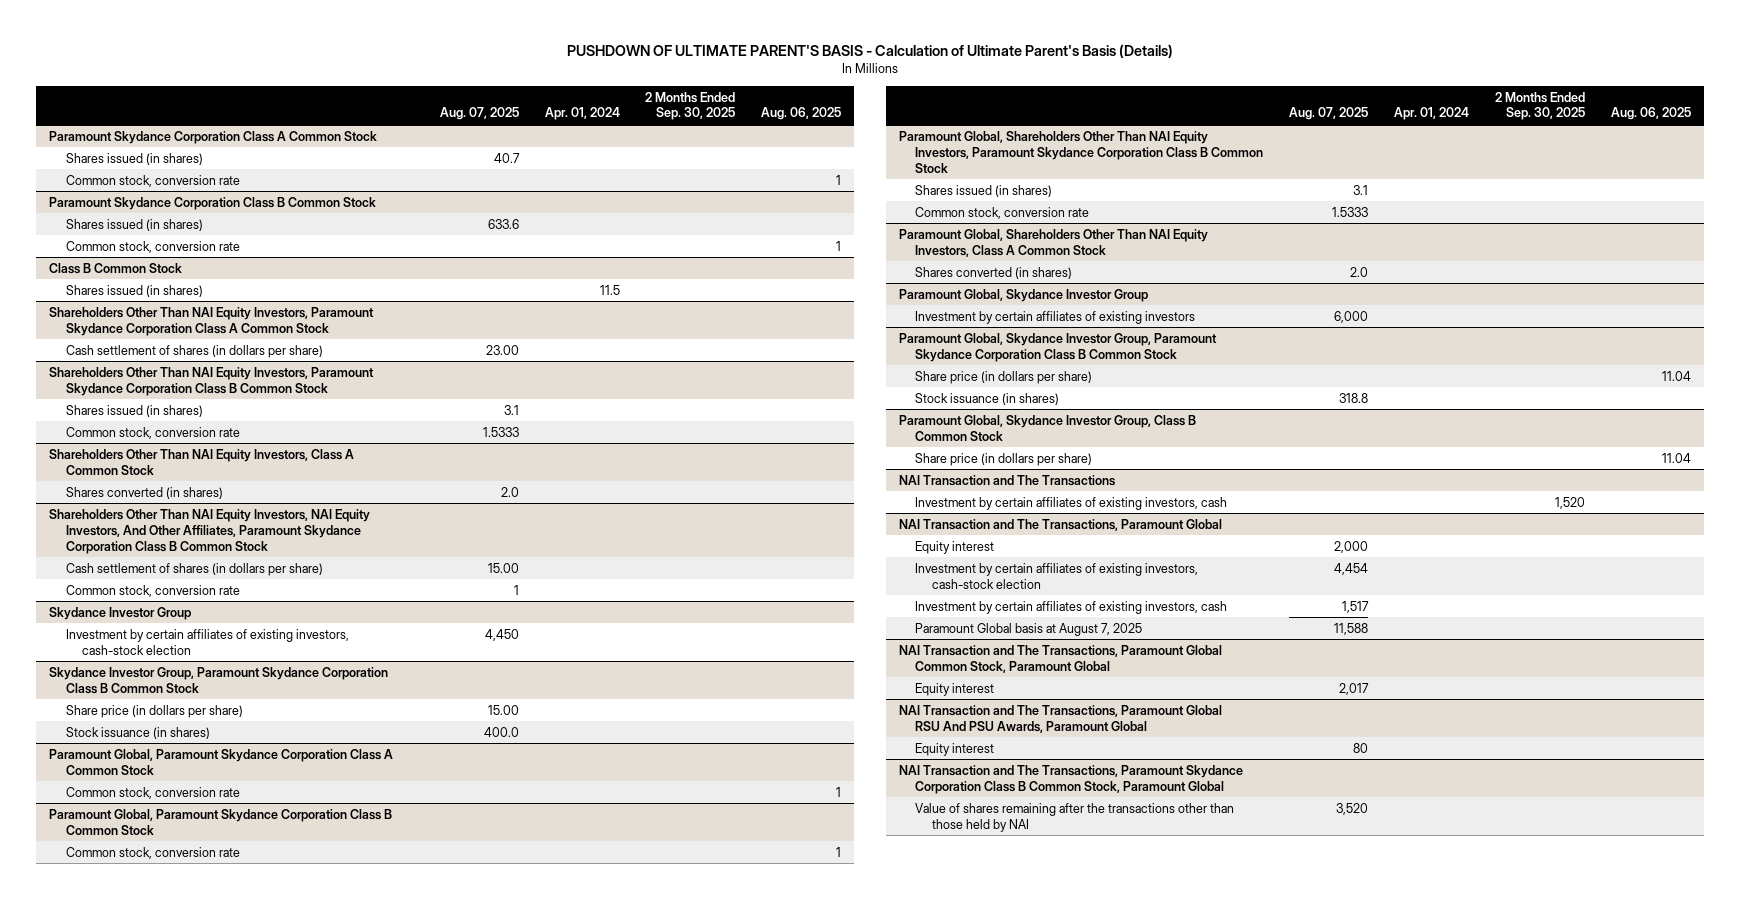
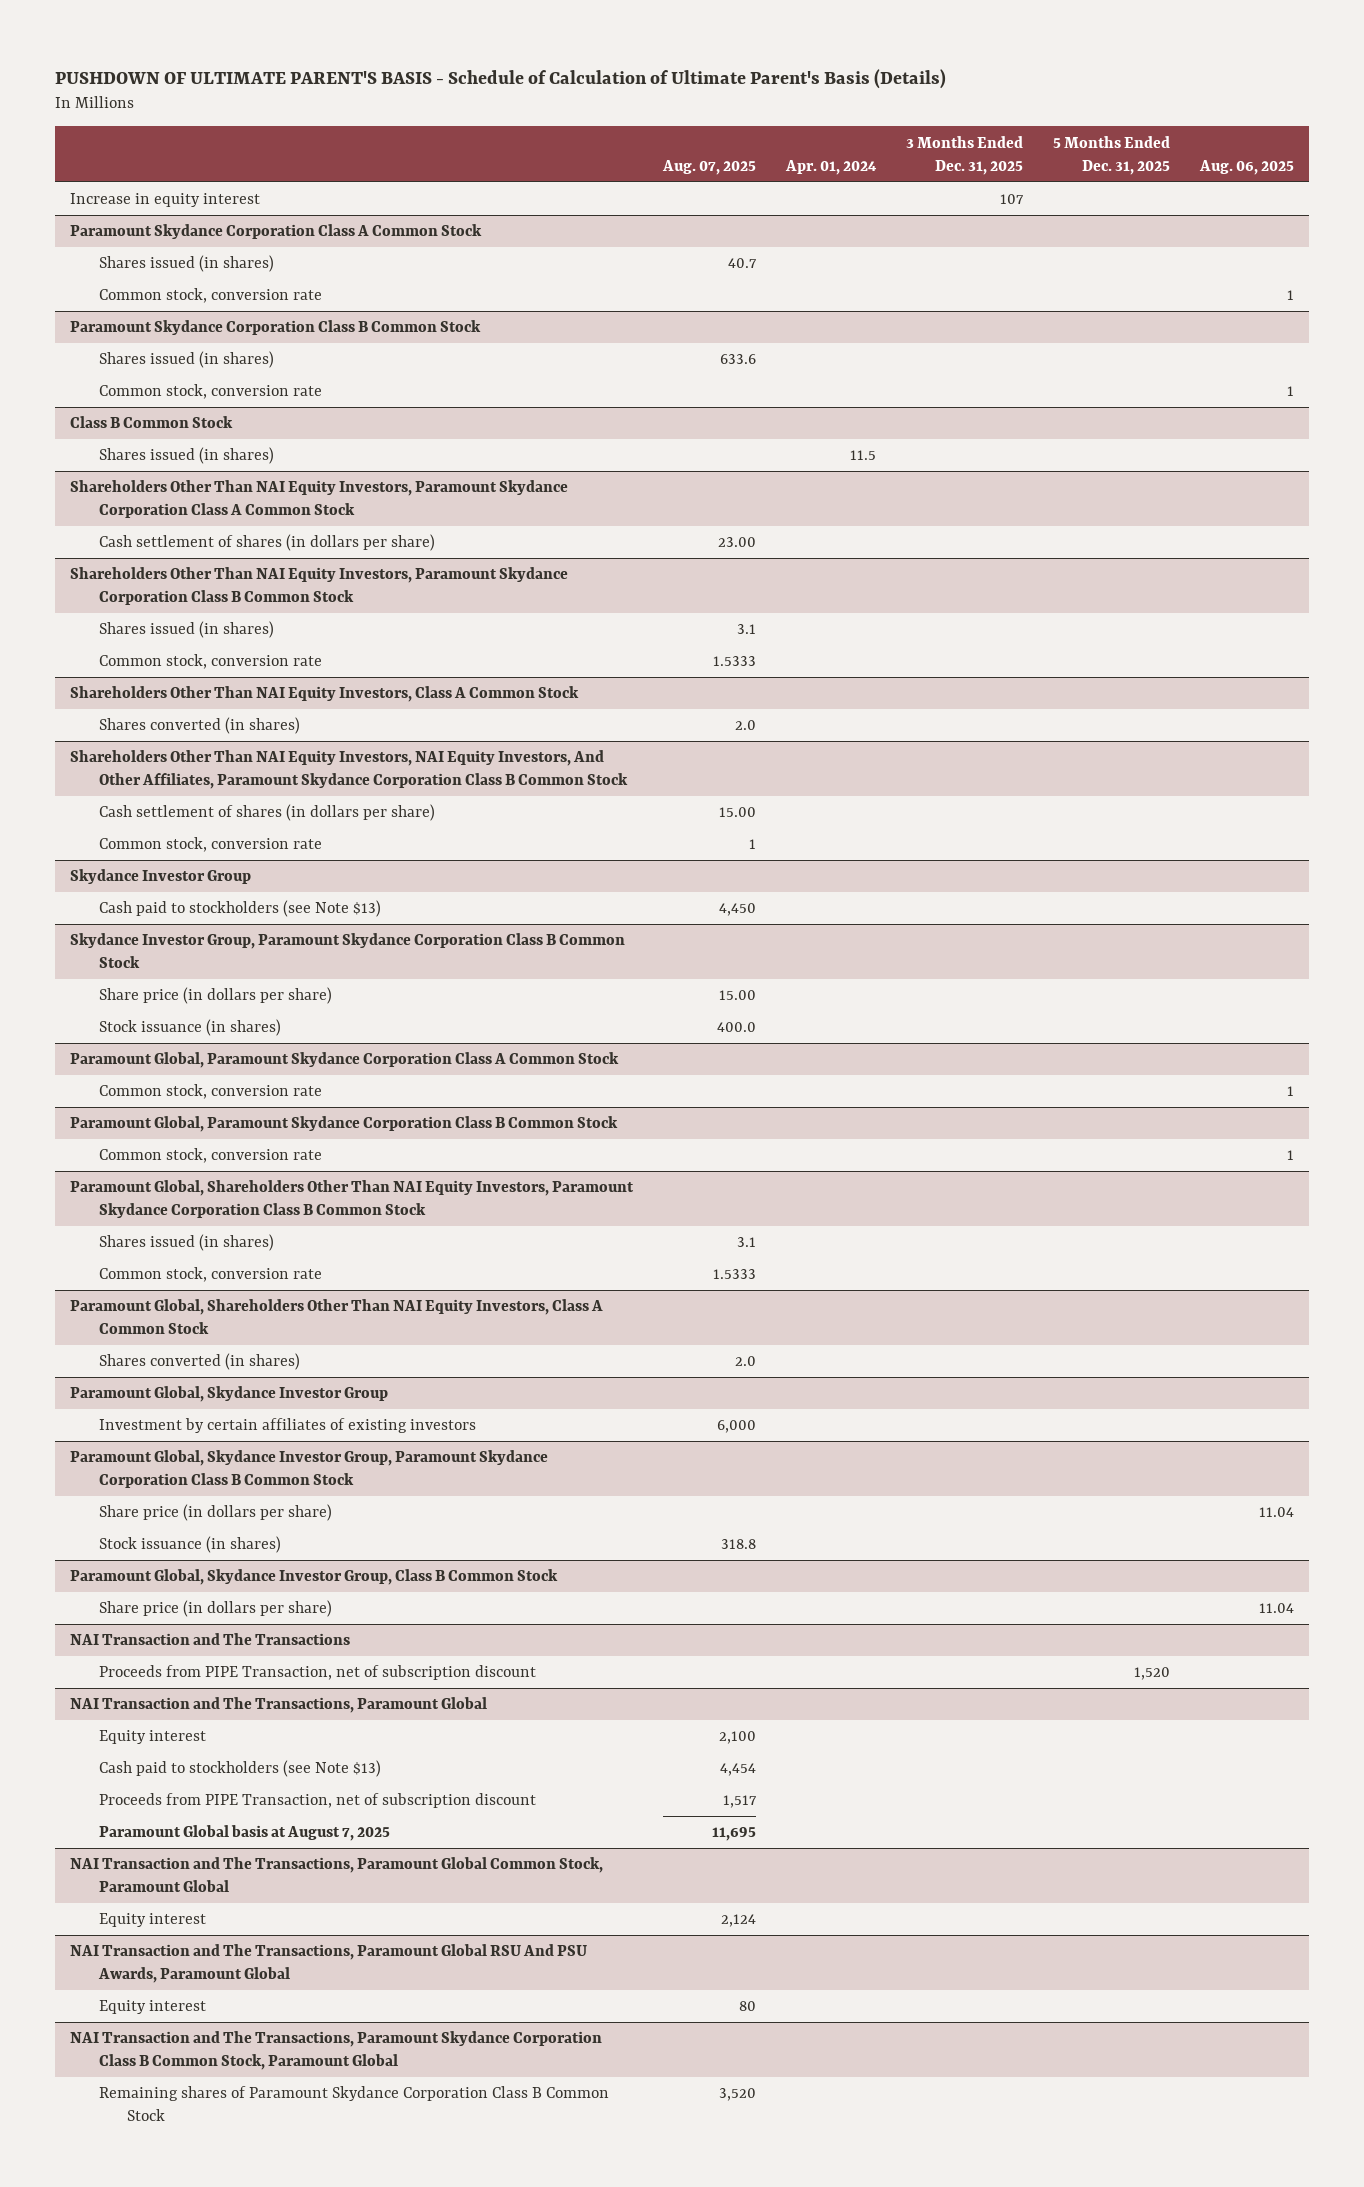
[567,44,1174,59] PUSHDOWN OF ULTIMATE PARENT'S BASIS - Calculation of Ultimate Parent's Basis (Details) -> [55,68,947,89] PUSHDOWN OF ULTIMATE PARENT'S BASIS - Schedule of Calculation of Ultimate Parent's Basis (Details)
[645,91,736,121] 2 Months Ended Sep. 30, 2025 -> none
none -> [906,135,1024,175] 3 Months Ended Dec. 31, 2025
none -> [1052,135,1170,175] 5 Months Ended Dec. 31, 2025
none -> [70,193,261,208] Increase in equity interest
[65,628,349,655] Investment by certain affiliates of existing investors, cash-stock election -> [98,900,381,918] Cash paid to stockholders (see Note $13)
[915,496,1228,510] Investment by certain affiliates of existing investors, cash -> [98,1665,536,1681] Proceeds from PIPE Transaction, net of subscription discount
[1334,540,1369,553] 2,000 -> [719,1731,757,1745] 2,100
[915,562,1199,589] Investment by certain affiliates of existing investors, cash-stock election -> [98,1760,381,1778] Cash paid to stockholders (see Note $13)
[915,600,1228,614] Investment by certain affiliates of existing investors, cash -> [98,1793,536,1809] Proceeds from PIPE Transaction, net of subscription discount
[1334,622,1369,635] 11,588 -> [712,1827,757,1842] 11,695
[1339,682,1370,695] 2,017 -> [721,1914,757,1928] 2,124
[915,802,1235,832] Value of shares remaining after the transactions other than those held by NAI -> [98,2086,609,2122] Remaining shares of Paramount Skydance Corporation Class B Common Stock

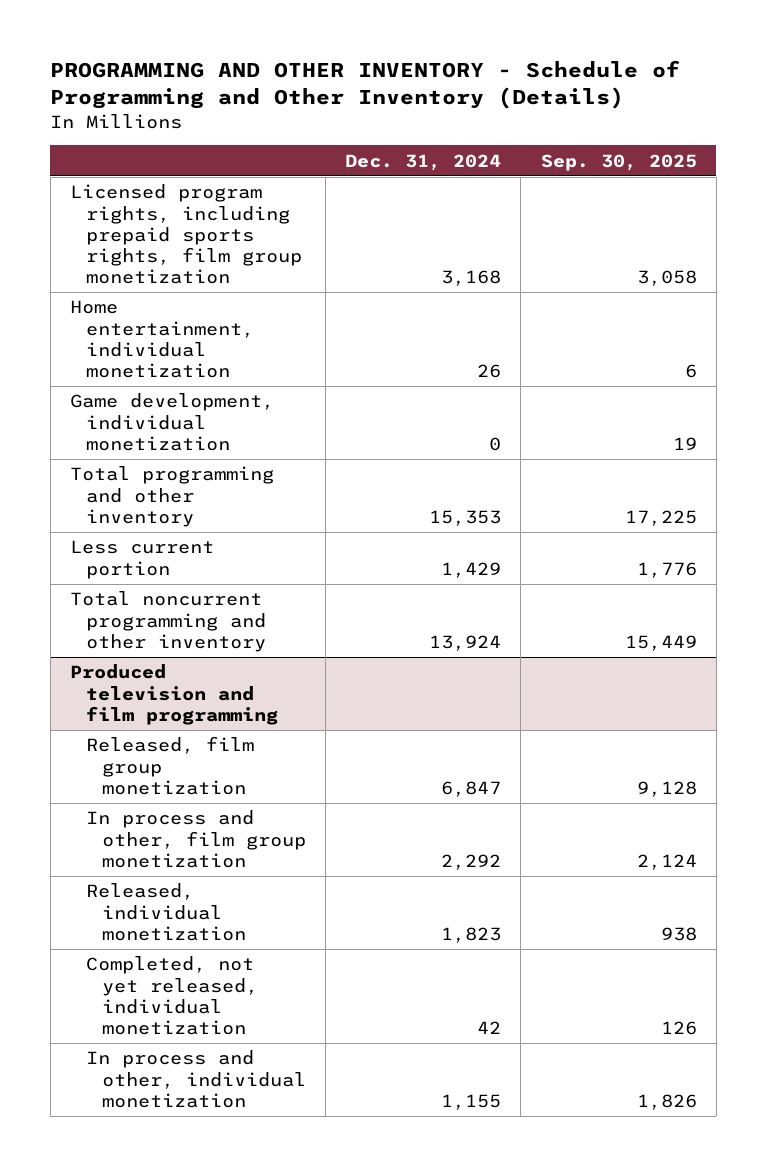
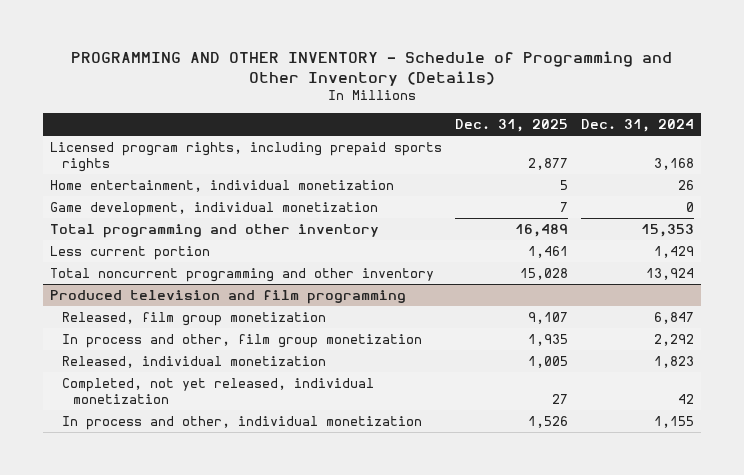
[540,153,697,171] Sep. 30, 2025 -> none
none -> [455,119,569,133] Dec. 31, 2025
[69,184,302,284] Licensed program rights, including prepaid sports rights, film group monetization -> [49,141,442,172] Licensed program rights, including prepaid sports rights

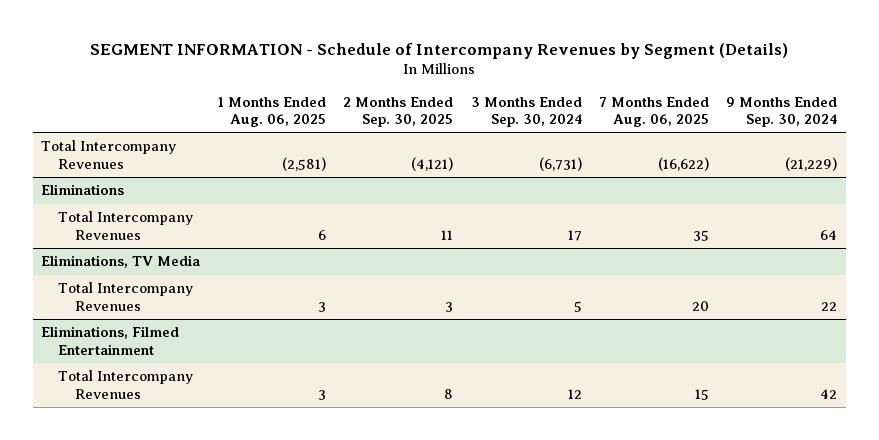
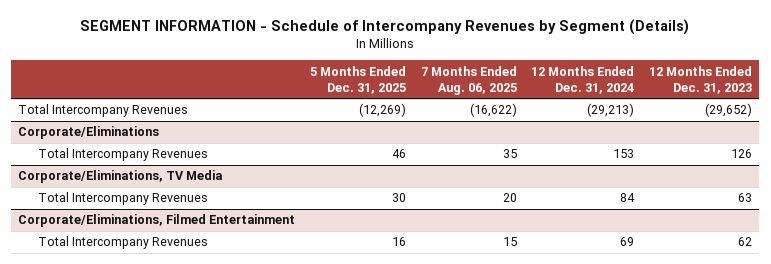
[217,96,326,127] 1 Months Ended Aug. 06, 2025 -> none
[343,96,454,127] 2 Months Ended Sep. 30, 2025 -> none
[470,96,582,127] 3 Months Ended Sep. 30, 2024 -> none
[726,96,838,127] 9 Months Ended Sep. 30, 2024 -> none
none -> [310,65,407,94] 5 Months Ended Dec. 31, 2025
none -> [531,65,635,94] 12 Months Ended Dec. 31, 2024
none -> [649,65,753,94] 12 Months Ended Dec. 31, 2023
[41,184,125,196] Eliminations -> [18,126,160,140] Corporate/Eliminations
[41,255,201,269] Eliminations, TV Media -> [18,170,224,184] Corporate/Eliminations, TV Media
[41,326,180,355] Eliminations, Filmed Entertainment -> [18,214,296,228] Corporate/Eliminations, Filmed Entertainment

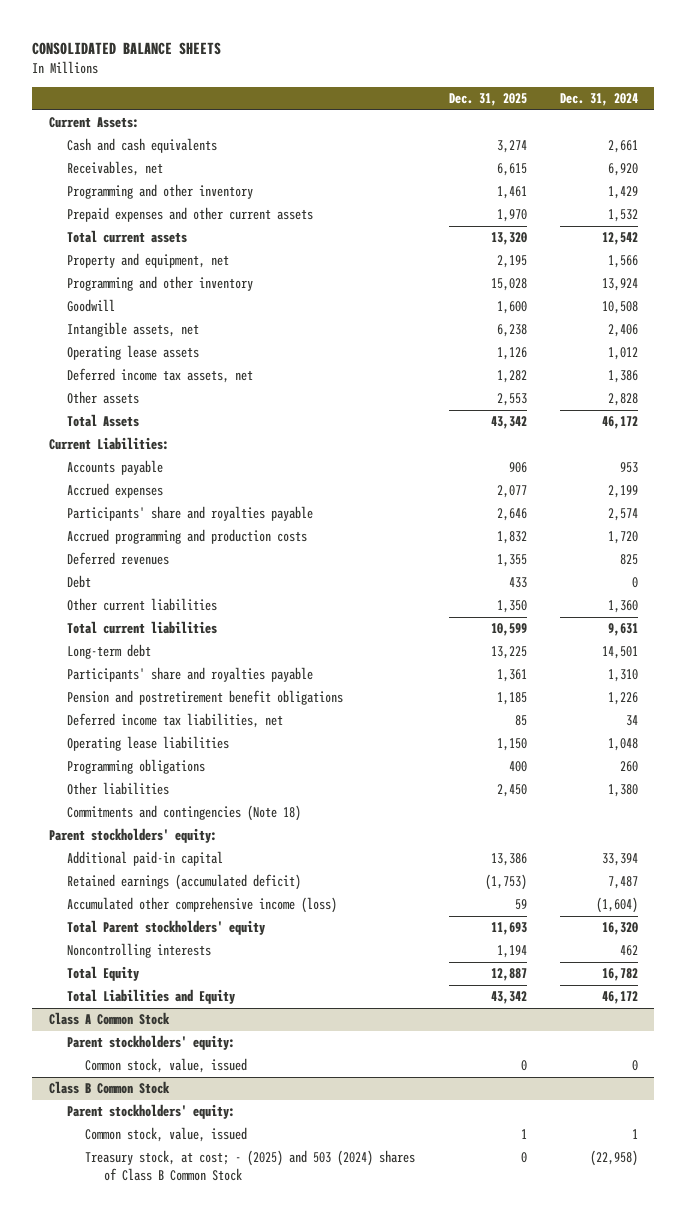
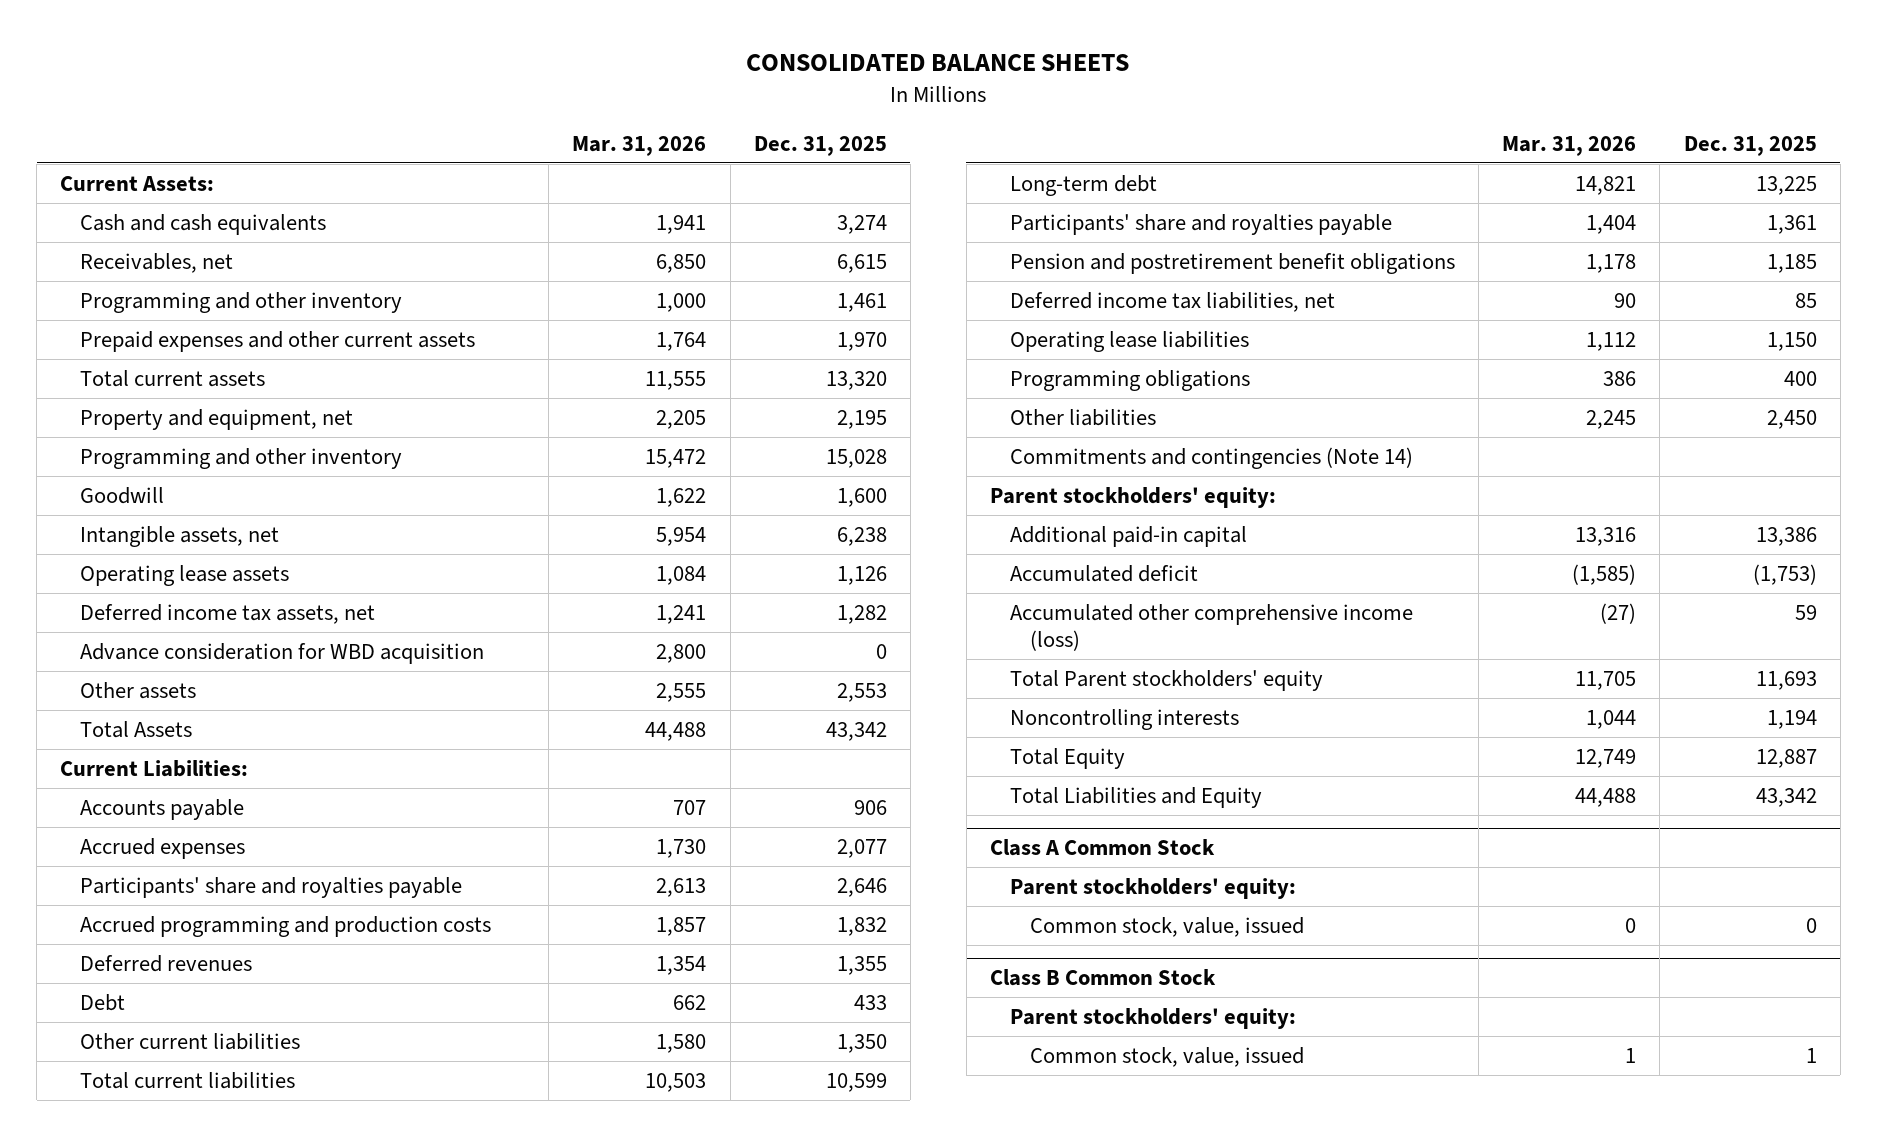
[559,93,638,107] Dec. 31, 2024 -> none
none -> [572,135,707,156] Mar. 31, 2026
none -> [80,642,485,664] Advance consideration for WBD acquisition
[67,805,302,822] Commitments and contingencies (Note 18) -> [1009,446,1413,469] Commitments and contingencies (Note 14)
[67,874,302,891] Retained earnings (accumulated deficit) -> [1009,564,1198,582] Accumulated deficit
[85,1150,416,1182] Treasury stock, at cost; - (2025) and 503 (2024) shares of Class B Common Stock -> none

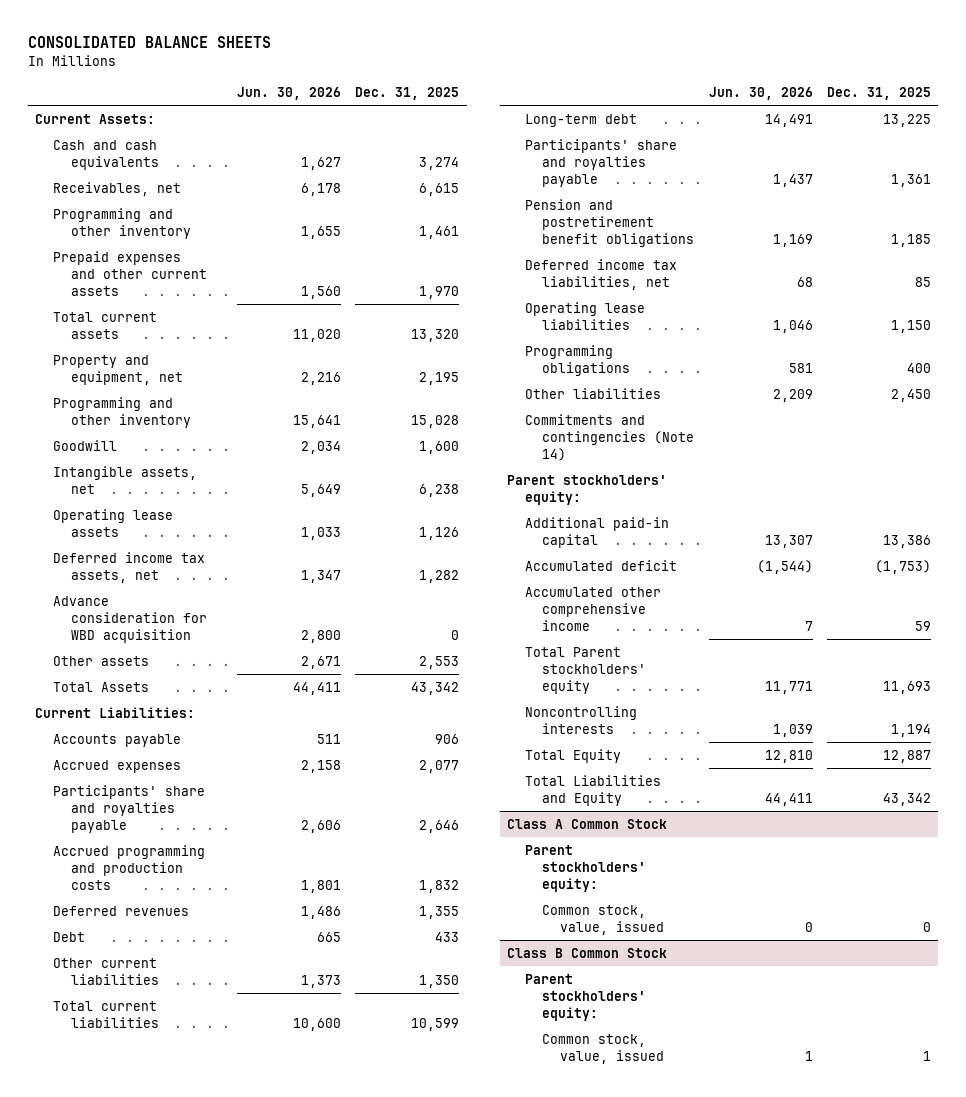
[572,135,707,156] Mar. 31, 2026 -> none
none -> [236,87,341,101] Jun. 30, 2026
[1009,603,1413,651] Accumulated other comprehensive income (loss) -> [524,586,661,631] Accumulated other comprehensive income

